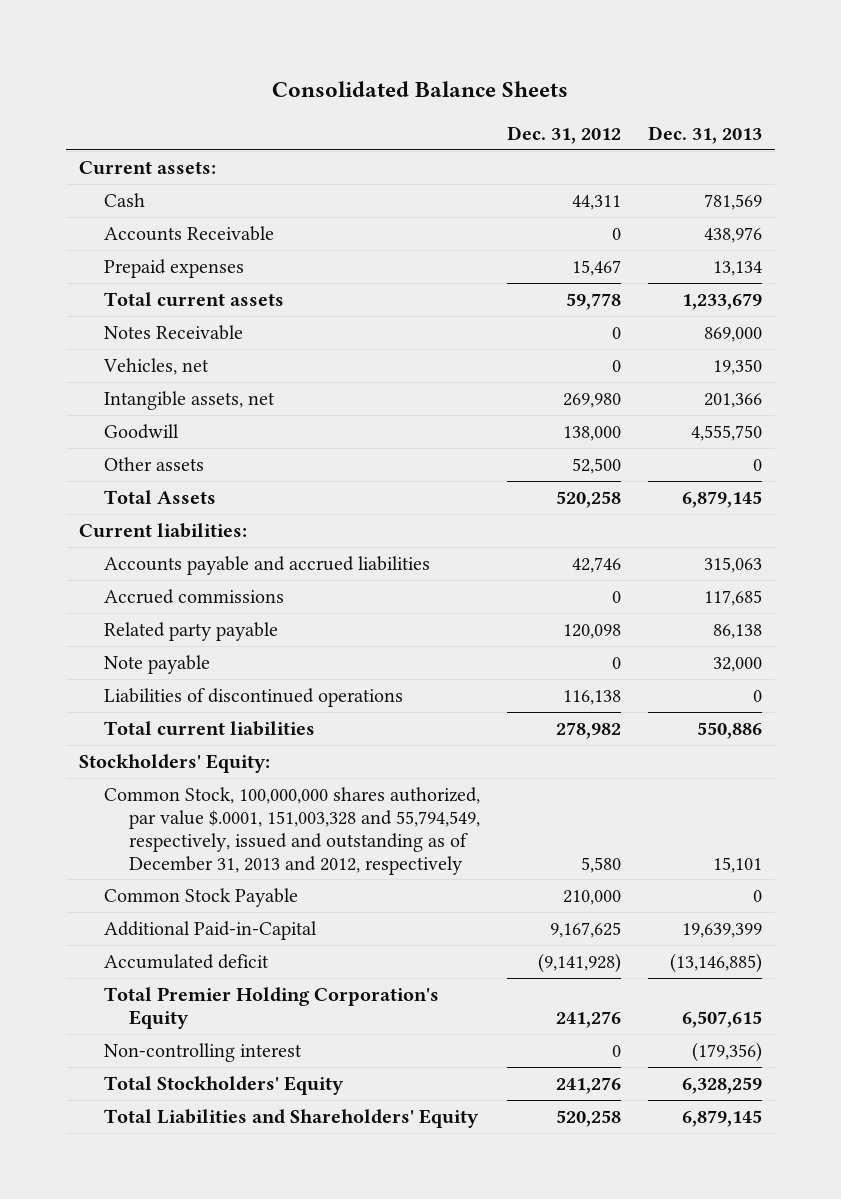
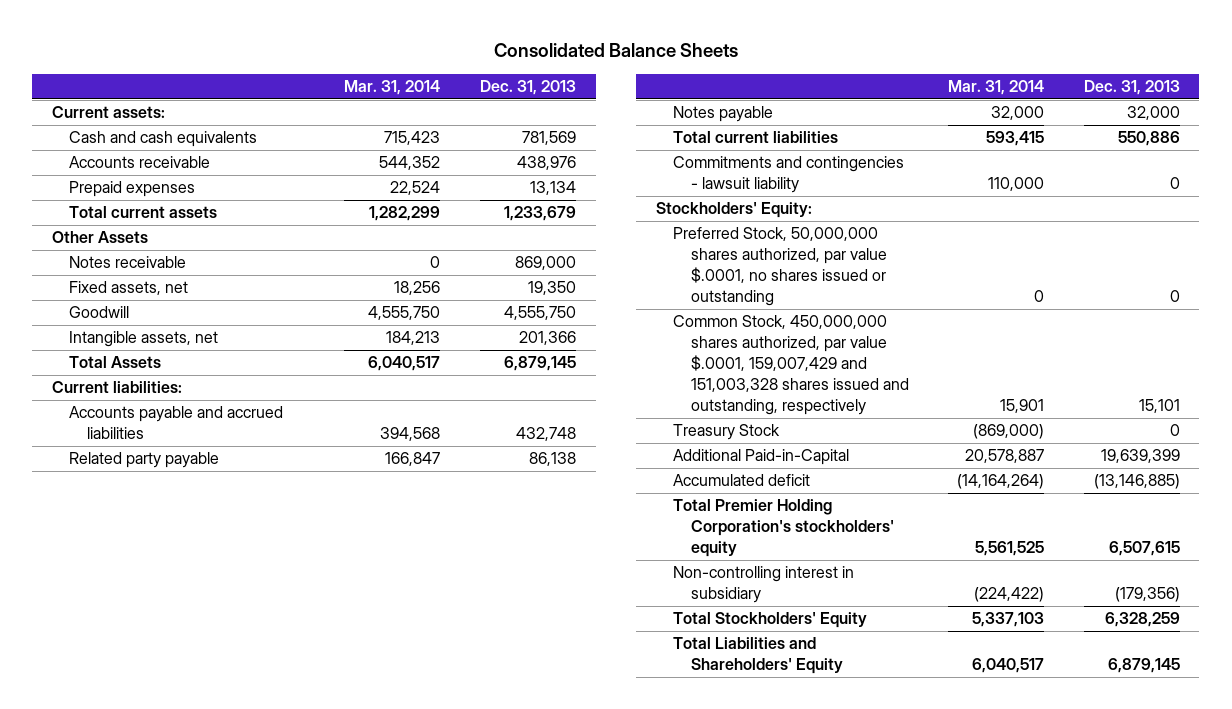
[506,125,621,144] Dec. 31, 2012 -> none
none -> [344,80,441,96] Mar. 31, 2014
[104,192,146,207] Cash -> [69,131,258,148] Cash and cash equivalents
[104,225,275,241] Accounts Receivable -> [69,156,211,169] Accounts receivable
none -> [51,231,148,244] Other Assets
[104,324,244,340] Notes Receivable -> [69,256,187,269] Notes receivable
[103,357,210,375] Vehicles, net -> [69,281,189,296] Fixed assets, net
[104,456,205,471] Other assets -> none
[104,390,276,410] Intangible assets, net -> [69,331,219,348] Intangible assets, net
[104,588,285,604] Accrued commissions -> none
[703,556,762,573] 315,063 -> [515,427,576,442] 432,748
[104,687,404,707] Liabilities of discontinued operations -> none
[104,654,211,674] Note payable -> [673,106,774,123] Notes payable
none -> [673,156,905,194] Commitments and contingencies - lawsuit liability
[104,887,299,907] Common Stock Payable -> none
none -> [673,227,887,307] Preferred Stock, 50,000,000 shares authorized, par value $.0001, no shares issued or outstanding
[104,786,481,875] Common Stock, 100,000,000 shares authorized, par value $.0001, 151,003,328 and 55,794,549, respectively, issued and outstanding as of December 31, 2013 and 2012, respectively -> [673,315,909,416] Common Stock, 450,000,000 shares authorized, par value $.0001, 159,007,429 and 151,003,328 shares issued and outstanding, respectively
none -> [673,424,781,441] Treasury Stock
[104,986,440,1029] Total Premier Holding Corporation's Equity -> [673,499,894,558] Total Premier Holding Corporation's stockholders' equity
[104,1042,303,1062] Non-controlling interest -> [673,566,855,604] Non-controlling interest in subsidiary

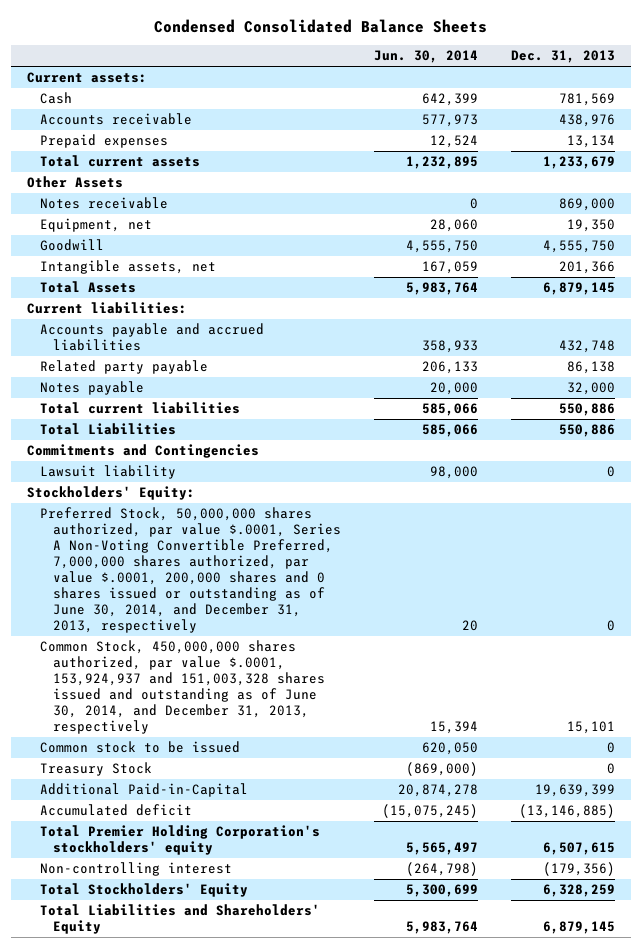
[493,43,738,58] Consolidated Balance Sheets -> [153,18,487,33] Condensed Consolidated Balance Sheets
[344,80,441,96] Mar. 31, 2014 -> none
none -> [373,50,478,64] Jun. 30, 2014
[69,131,258,148] Cash and cash equivalents -> [40,92,73,105] Cash
[69,281,189,296] Fixed assets, net -> [40,218,153,233] Equipment, net
none -> [40,423,177,436] Total Liabilities
none -> [27,444,260,459] Commitments and Contingencies
[673,156,905,194] Commitments and contingencies - lawsuit liability -> [40,465,177,480] Lawsuit liability
[673,227,887,307] Preferred Stock, 50,000,000 shares authorized, par value $.0001, no shares issued or outstanding -> [40,507,341,634] Preferred Stock, 50,000,000 shares authorized, par value $.0001, Series A Non-Voting Convertible Preferred, 7,000,000 shares authorized, par value $.0001, 200,000 shares and 0 shares issued or outstanding as of June 30, 2014, and December 31, 2013, respectively
[673,315,909,416] Common Stock, 450,000,000 shares authorized, par value $.0001, 159,007,429 and 151,003,328 shares issued and outstanding, respectively -> [40,640,325,735] Common Stock, 450,000,000 shares authorized, par value $.0001, 153,924,937 and 151,003,328 shares issued and outstanding as of June 30, 2014, and December 31, 2013, respectively
none -> [40,741,241,754] Common stock to be issued
[673,566,855,604] Non-controlling interest in subsidiary -> [40,862,233,877] Non-controlling interest

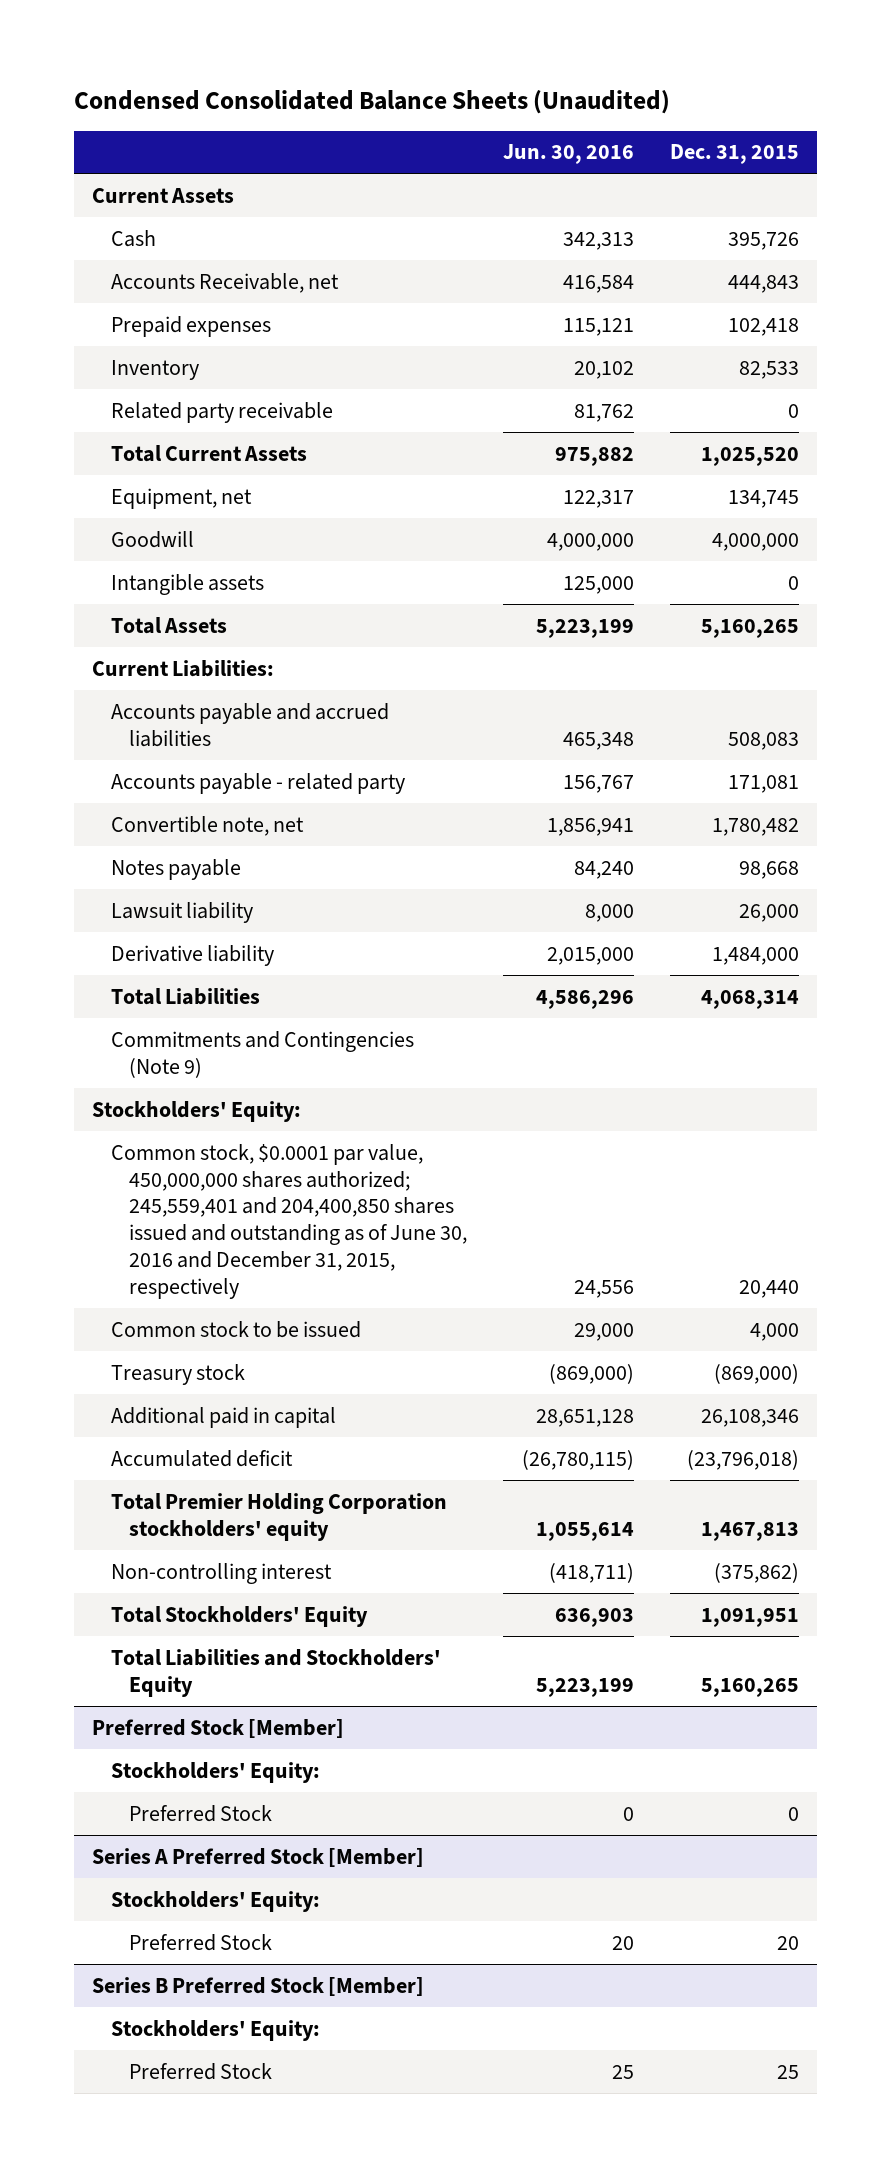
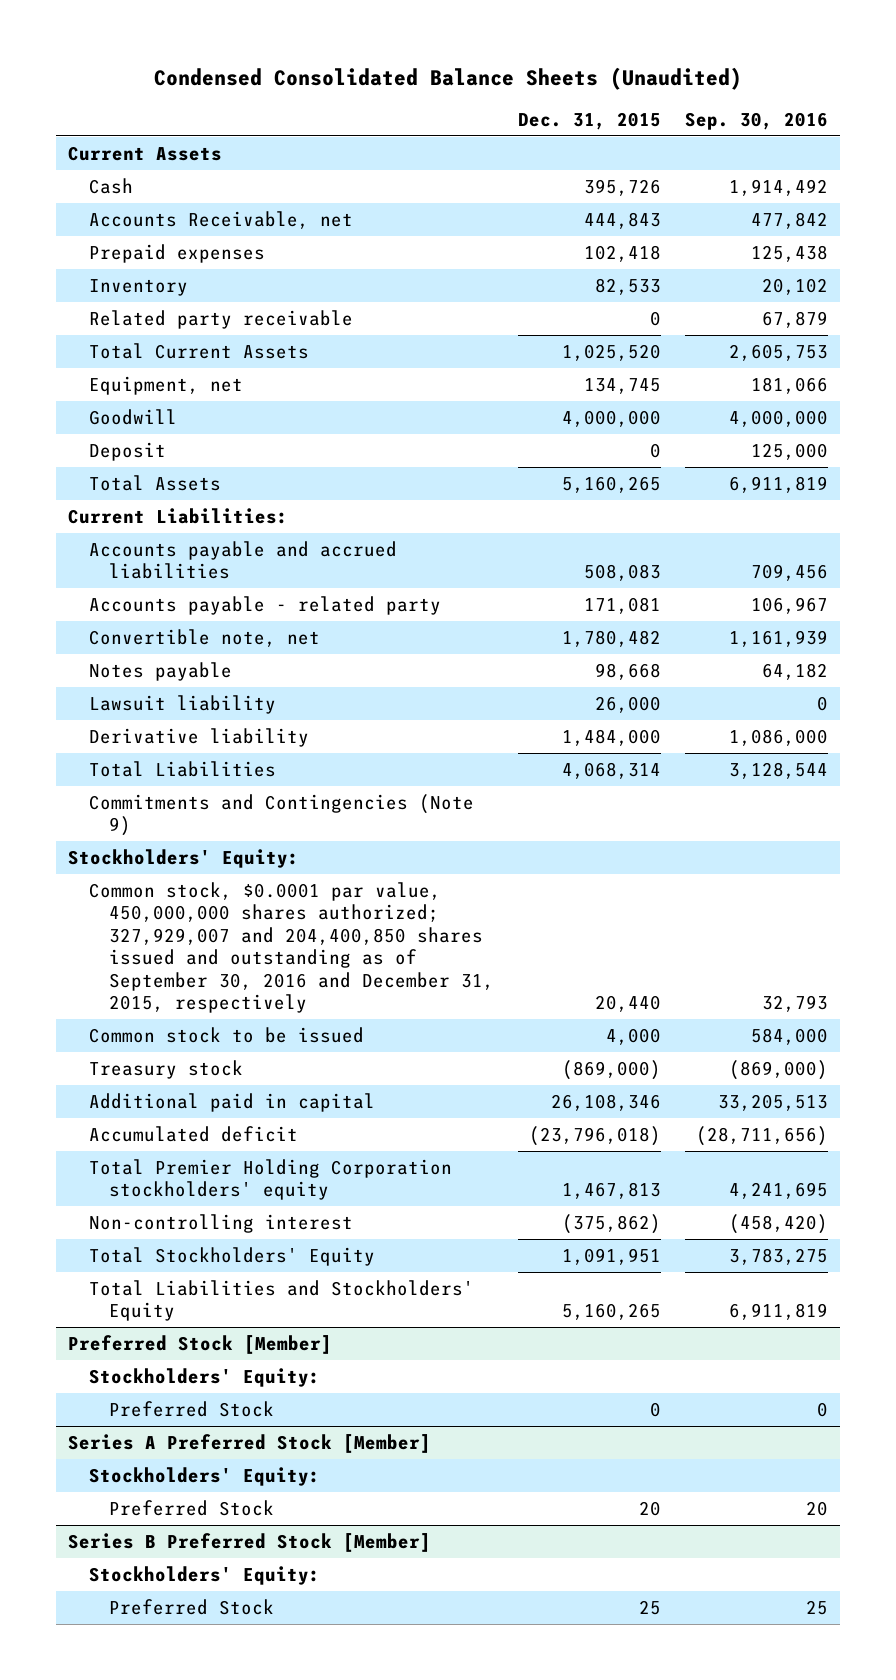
[503,144,635,165] Jun. 30, 2016 -> none
none -> [684,111,828,130] Sep. 30, 2016
[110,573,264,595] Intangible assets -> none
none -> [88,441,166,461] Deposit
[110,1143,468,1300] Common stock, $0.0001 par value, 450,000,000 shares authorized; 245,559,401 and 204,400,850 shares issued and outstanding as of June 30, 2016 and December 31, 2015, respectively -> [88,881,494,1014] Common stock, $0.0001 par value, 450,000,000 shares authorized; 327,929,007 and 204,400,850 shares issued and outstanding as of September 30, 2016 and December 31, 2015, respectively

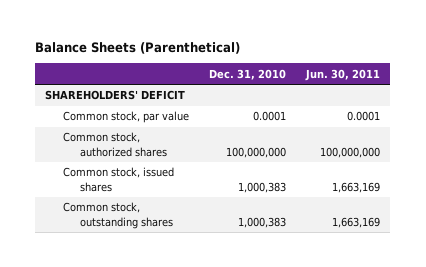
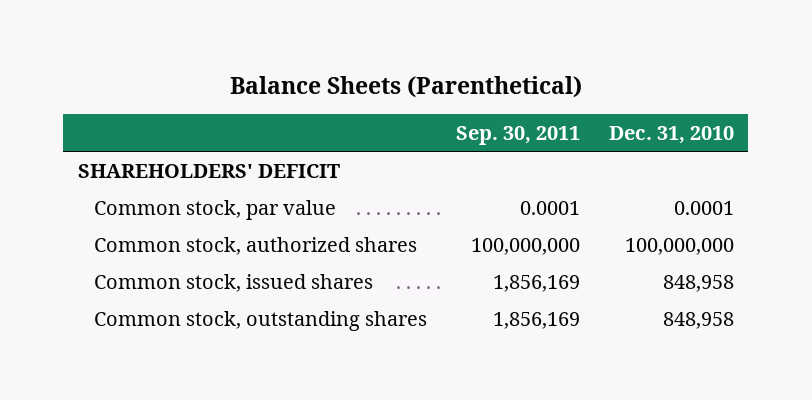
[305,68,381,81] Jun. 30, 2011 -> none
none -> [455,125,580,145] Sep. 30, 2011
[237,181,286,193] 1,000,383 -> [662,274,734,292] 848,958
[237,216,286,228] 1,000,383 -> [662,311,734,329] 848,958

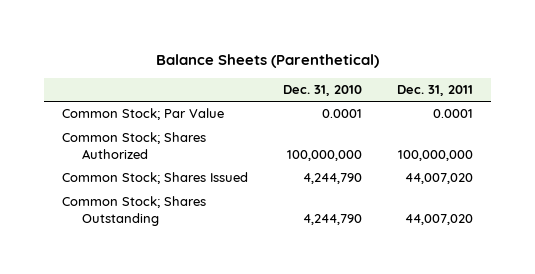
[455,125,580,145] Sep. 30, 2011 -> none
none -> [397,85,474,97] Dec. 31, 2011
[78,163,341,178] SHAREHOLDERS' DEFICIT -> none
[93,199,336,220] Common stock, par value -> [62,108,225,121] Common Stock; Par Value
[93,236,417,255] Common stock, authorized shares -> [62,132,207,160] Common Stock; Shares Authorized
[93,273,373,292] Common stock, issued shares -> [62,172,249,185] Common Stock; Shares Issued
[662,274,734,292] 848,958 -> [303,173,363,185] 4,244,790
[93,310,427,331] Common stock, outstanding shares -> [62,196,207,227] Common Stock; Shares Outstanding
[662,311,734,329] 848,958 -> [303,214,363,226] 4,244,790

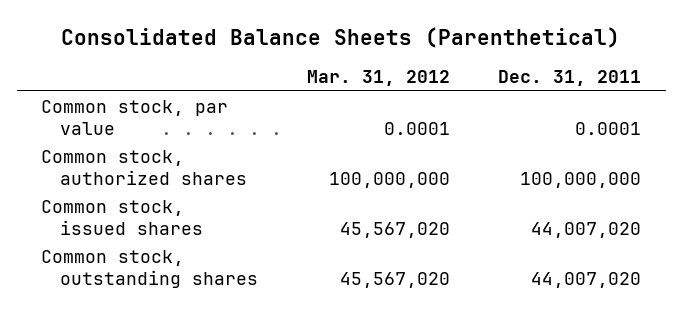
[155,53,379,68] Balance Sheets (Parenthetical) -> [61,26,621,48] Consolidated Balance Sheets (Parenthetical)
[283,85,363,97] Dec. 31, 2010 -> none
none -> [306,70,450,87] Mar. 31, 2012
[62,108,225,121] Common Stock; Par Value -> [41,99,229,135] Common stock, par value
[62,132,207,160] Common Stock; Shares Authorized -> [41,149,248,185] Common stock, authorized shares
[62,172,249,185] Common Stock; Shares Issued -> [41,199,204,235] Common stock, issued shares
[62,196,207,227] Common Stock; Shares Outstanding -> [41,249,259,288] Common stock, outstanding shares

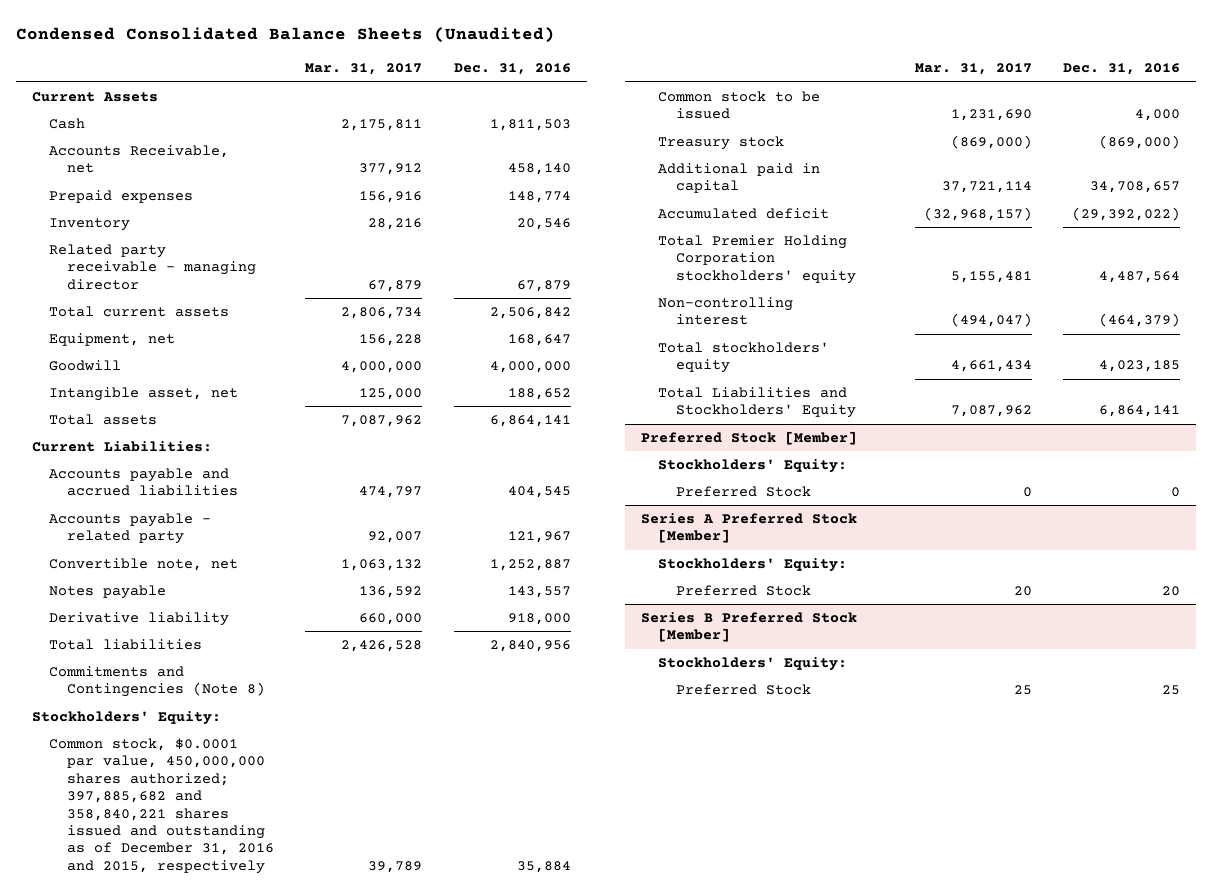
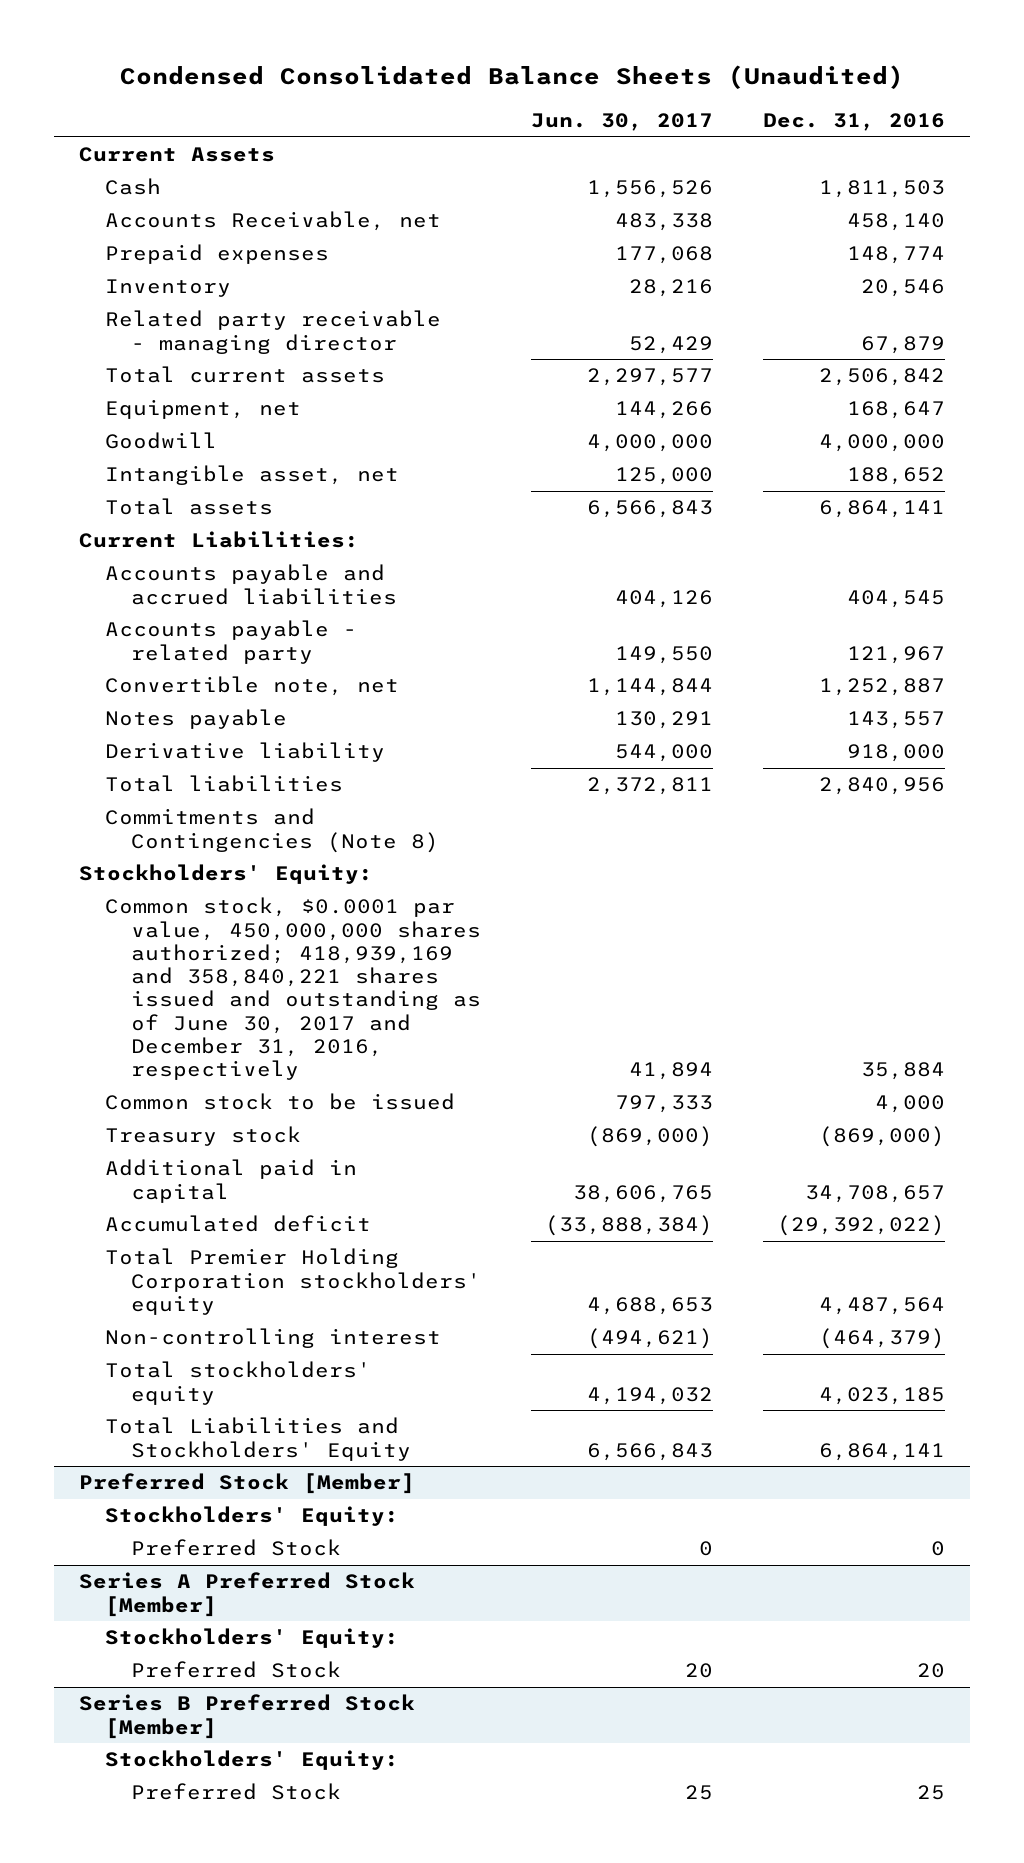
[305,63,423,76] Mar. 31, 2017 -> none
none -> [530,112,713,131] Jun. 30, 2017
[49,737,274,874] Common stock, $0.0001 par value, 450,000,000 shares authorized; 397,885,682 and 358,840,221 shares issued and outstanding as of December 31, 2016 and 2015, respectively -> [104,897,481,1081] Common stock, $0.0001 par value, 450,000,000 shares authorized; 418,939,169 and 358,840,221 shares issued and outstanding as of June 30, 2017 and December 31, 2016, respectively

